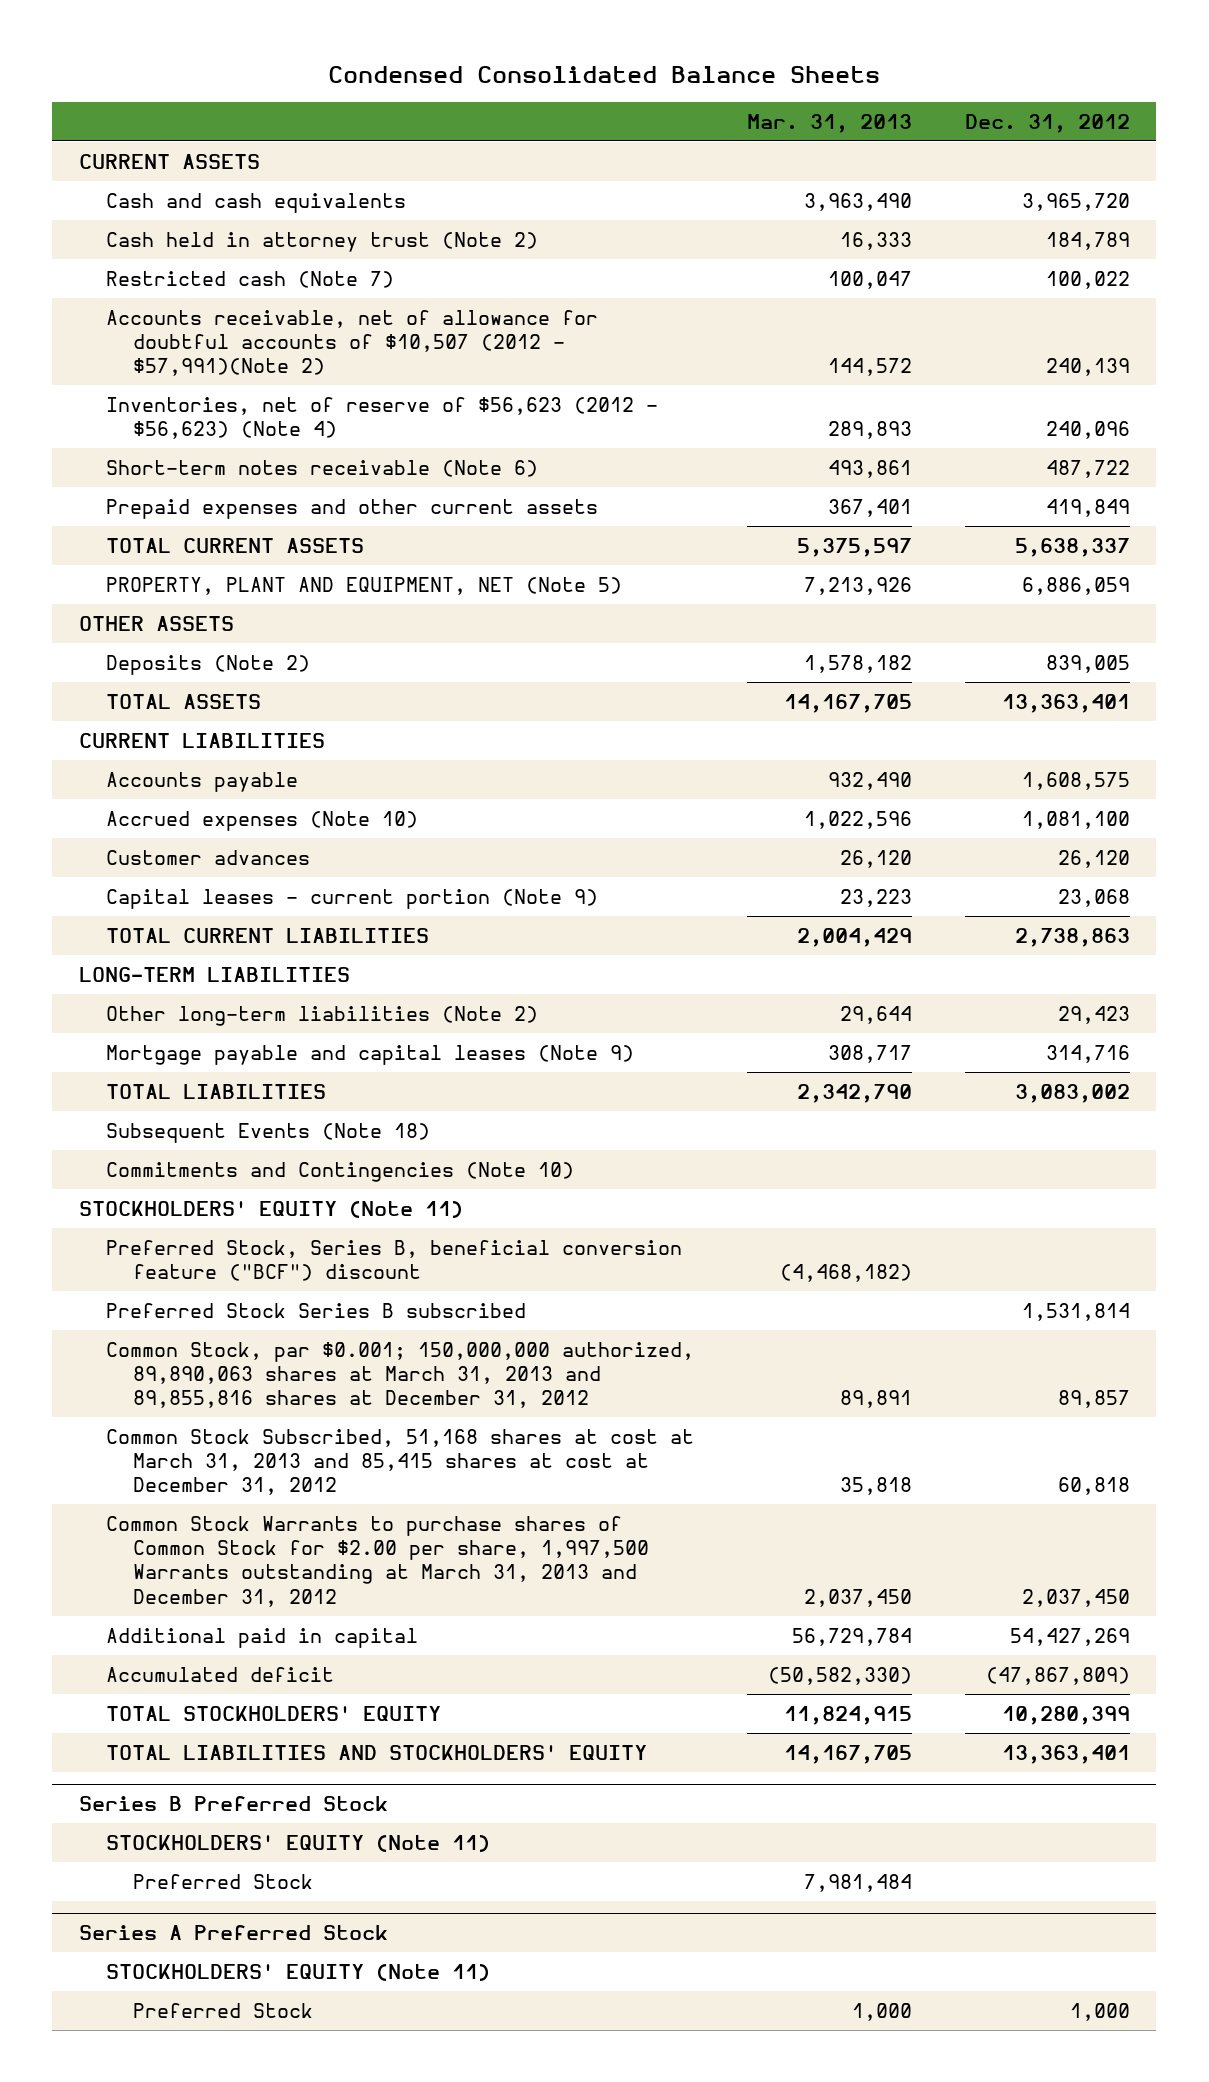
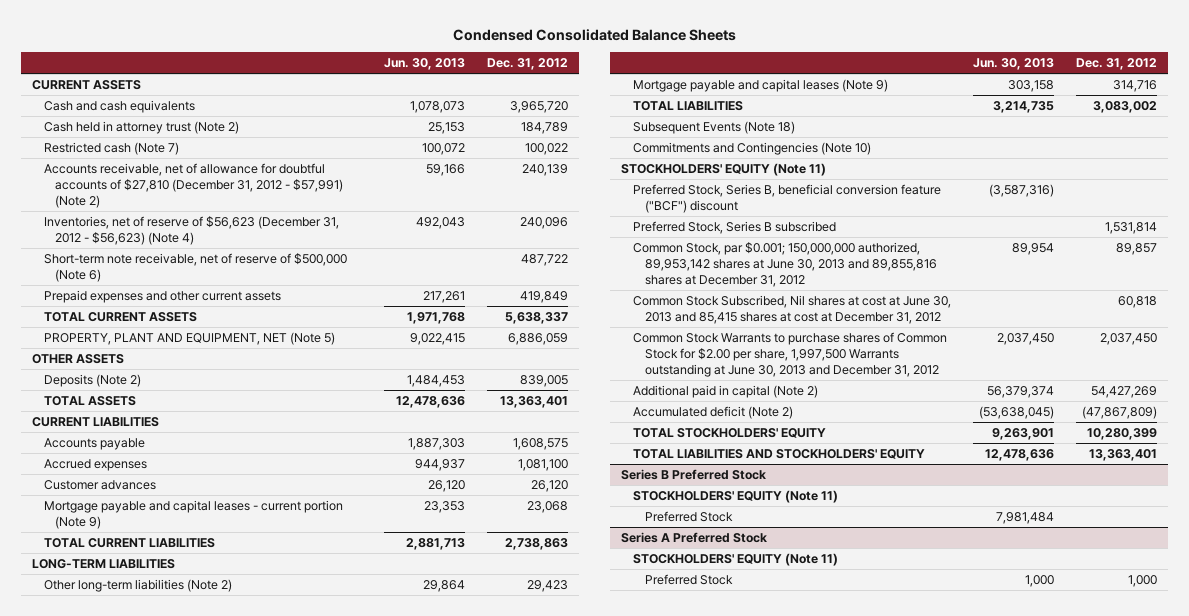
[746,113,912,133] Mar. 31, 2013 -> none
none -> [383,58,465,71] Jun. 30, 2013
[105,309,598,377] Accounts receivable, net of allowance for doubtful accounts of $10,507 (2012 - $57,991)(Note 2) -> [43,162,344,208] Accounts receivable, net of allowance for doubtful accounts of $27,810 (December 31, 2012 - $57,991) (Note 2)
[105,396,658,440] Inventories, net of reserve of $56,623 (2012 - $56,623) (Note 4) -> [43,215,339,245] Inventories, net of reserve of $56,623 (December 31, 2012 - $56,623) (Note 4)
[105,459,538,477] Short-term notes receivable (Note 6) -> [43,252,347,282] Short-term note receivable, net of reserve of $500,000 (Note 6)
[105,810,418,831] Accrued expenses (Note 10) -> [43,458,147,471] Accrued expenses
[105,888,598,909] Capital leases - current portion (Note 9) -> [43,499,343,529] Mortgage payable and capital leases - current portion (Note 9)
[105,1302,526,1318] Preferred Stock Series B subscribed -> [632,220,836,234] Preferred Stock, Series B subscribed
[105,1341,694,1409] Common Stock, par $0.001; 150,000,000 authorized, 89,890,063 shares at March 31, 2013 and 89,855,816 shares at December 31, 2012 -> [632,241,937,287] Common Stock, par $0.001; 150,000,000 authorized, 89,953,142 shares at June 30, 2013 and 89,855,816 shares at December 31, 2012
[105,1428,694,1496] Common Stock Subscribed, 51,168 shares at cost at March 31, 2013 and 85,415 shares at cost at December 31, 2012 -> [632,294,951,324] Common Stock Subscribed, Nil shares at cost at June 30, 2013 and 85,415 shares at cost at December 31, 2012
[105,1515,649,1607] Common Stock Warrants to purchase shares of Common Stock for $2.00 per share, 1,997,500 Warrants outstanding at March 31, 2013 and December 31, 2012 -> [632,331,947,377] Common Stock Warrants to purchase shares of Common Stock for $2.00 per share, 1,997,500 Warrants outstanding at June 30, 2013 and December 31, 2012
[105,1627,418,1648] Additional paid in capital -> [632,384,818,398] Additional paid in capital (Note 2)
[105,1666,334,1682] Accumulated deficit -> [632,405,793,419] Accumulated deficit (Note 2)

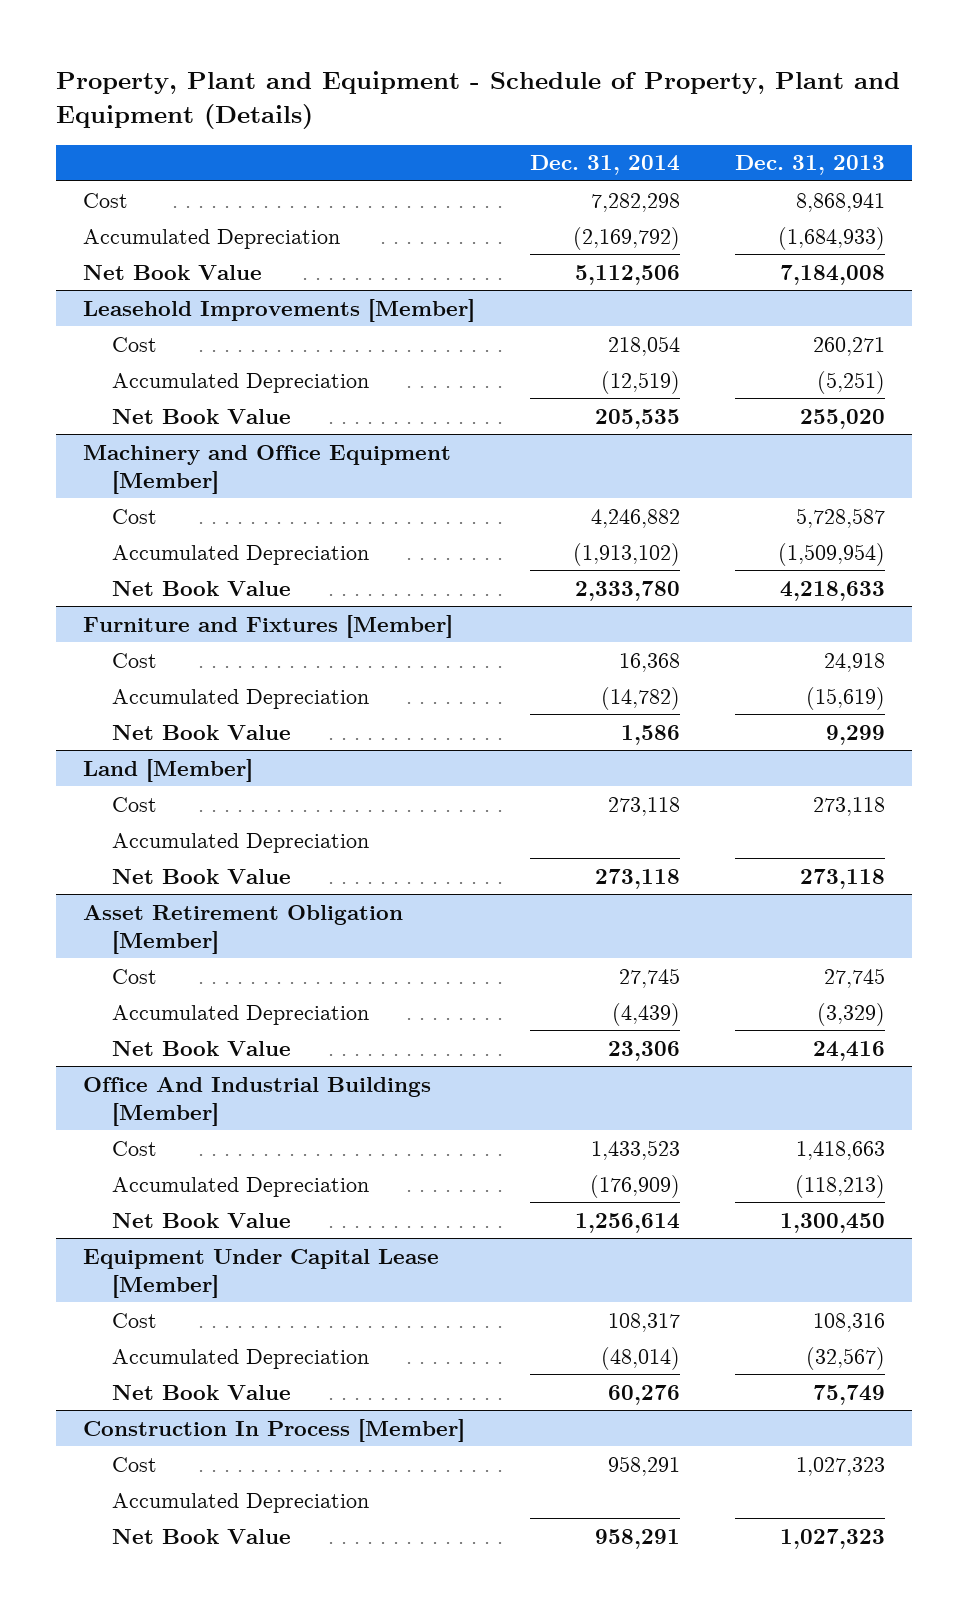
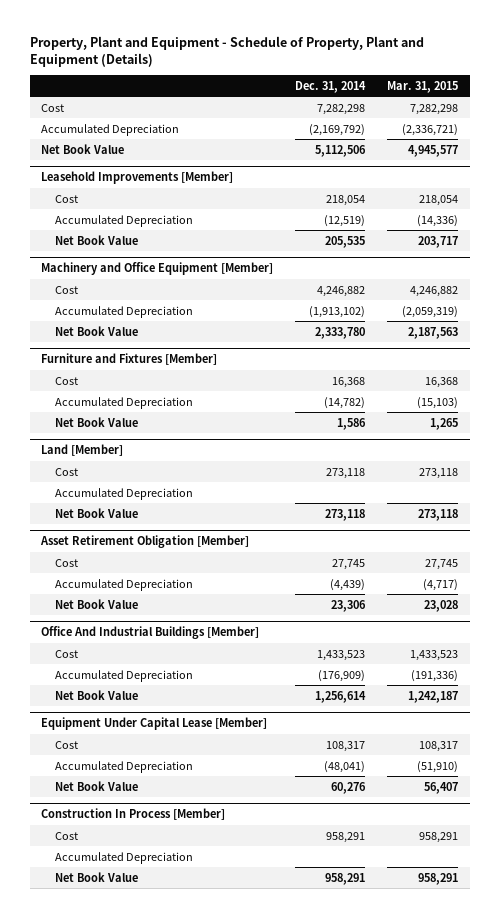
[734,155,885,176] Dec. 31, 2013 -> none
none -> [387,80,459,93] Mar. 31, 2015
[600,1346,680,1370] (48,014) -> [324,760,366,773] (48,041)

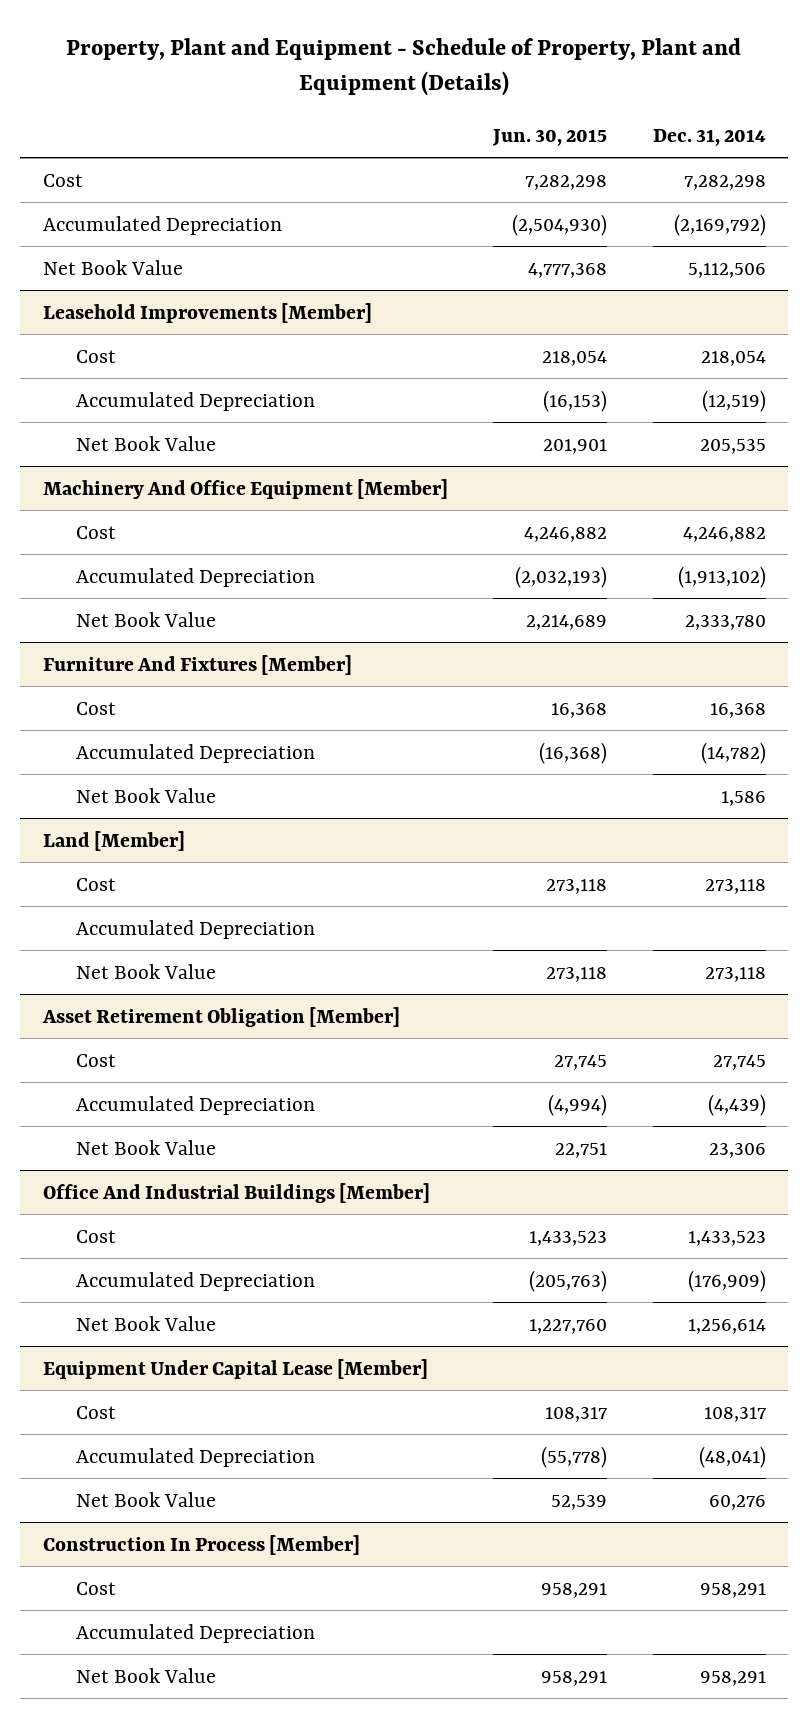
[387,80,459,93] Mar. 31, 2015 -> none
none -> [492,128,608,146] Jun. 30, 2015
[41,262,274,276] Machinery and Office Equipment [Member] -> [43,478,449,499] Machinery And Office Equipment [Member]
[41,353,218,366] Furniture and Fixtures [Member] -> [43,654,353,675] Furniture And Fixtures [Member]

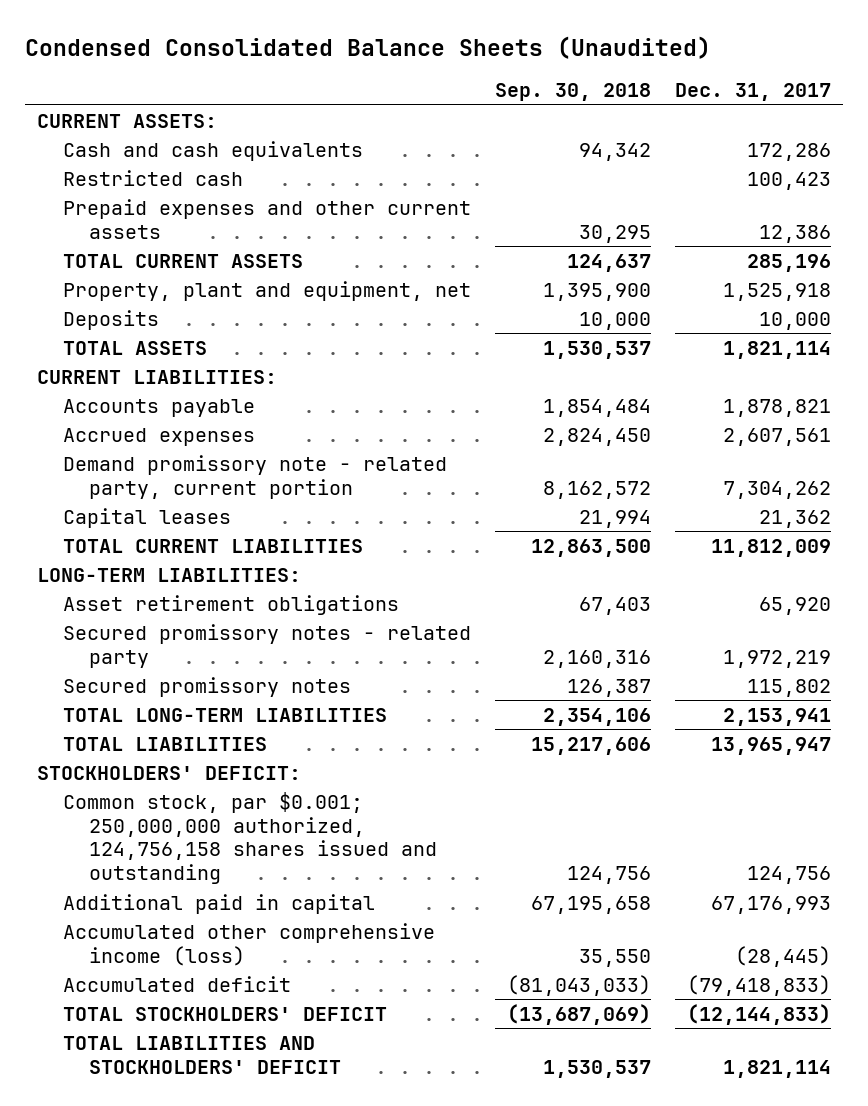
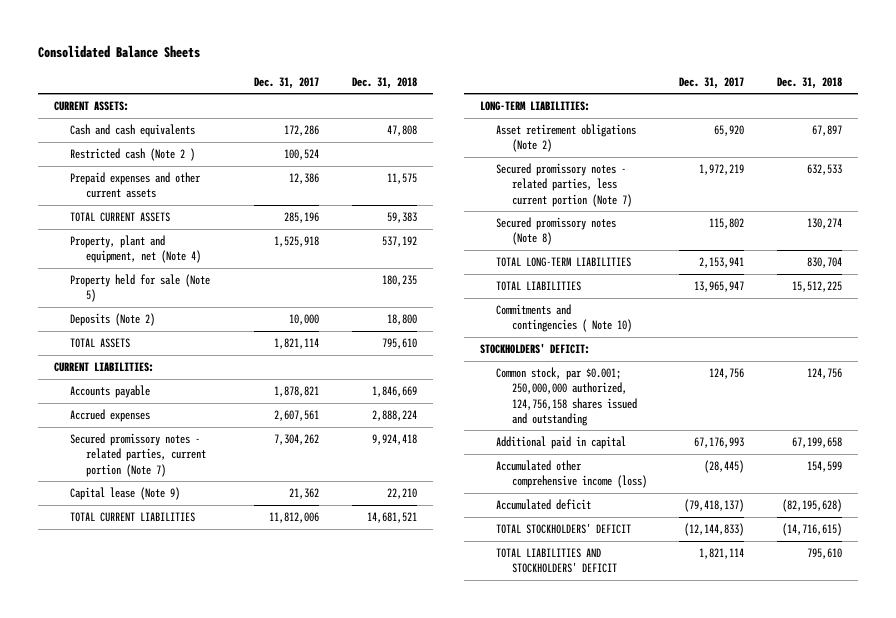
[25,35,712,59] Condensed Consolidated Balance Sheets (Unaudited) -> [38,45,201,59] Consolidated Balance Sheets
[495,83,652,102] Sep. 30, 2018 -> none
none -> [351,76,417,89] Dec. 31, 2018
[63,169,244,186] Restricted cash -> [70,148,196,162] Restricted cash (Note 2 )
[747,171,832,190] 100,423 -> [283,149,319,161] 100,524
[63,280,472,301] Property, plant and equipment, net -> [70,235,202,264] Property, plant and equipment, net (Note 4)
none -> [70,274,211,303] Property held for sale (Note 5)
[63,309,160,330] Deposits -> [70,313,156,327] Deposits (Note 2)
[63,454,448,499] Demand promissory note - related party, current portion -> [70,433,207,477] Secured promissory notes - related parties, current portion (Note 7)
[63,507,232,528] Capital leases -> [70,487,181,501] Capital lease (Note 9)
[711,538,832,557] 11,812,009 -> [268,512,319,524] 11,812,006
[63,676,352,697] Secured promissory notes -> none
[63,594,400,615] Asset retirement obligations -> [495,124,636,153] Asset retirement obligations (Note 2)
none -> [495,163,632,207] Secured promissory notes - related parties, less current portion (Note 7)
[63,623,472,668] Secured promissory notes - related party -> [495,217,616,246] Secured promissory notes (Note 8)
[723,649,832,668] 1,972,219 -> [709,218,745,230] 115,802
none -> [495,304,632,333] Commitments and contingencies ( Note 10)
[687,974,832,996] (79,418,833) -> [684,499,745,513] (79,418,137)

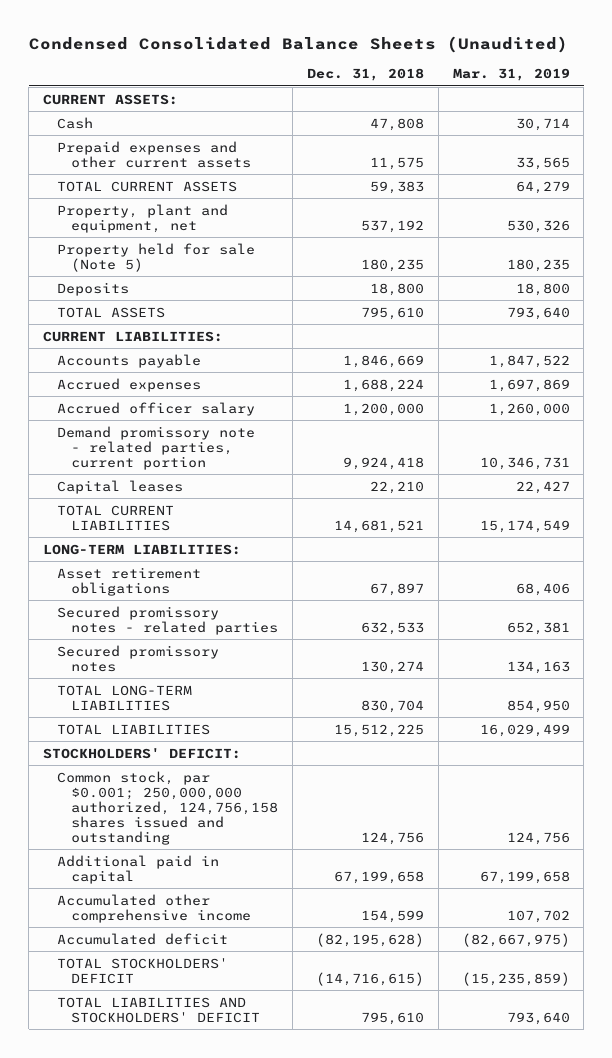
[38,45,201,59] Consolidated Balance Sheets -> [28,35,568,53] Condensed Consolidated Balance Sheets (Unaudited)
[253,76,319,89] Dec. 31, 2017 -> none
none -> [452,68,570,82] Mar. 31, 2019
[70,148,196,162] Restricted cash (Note 2 ) -> none
[70,124,196,138] Cash and cash equivalents -> [57,116,94,129] Cash
[70,235,202,264] Property, plant and equipment, net (Note 4) -> [57,203,229,233] Property, plant and equipment, net
[70,313,156,327] Deposits (Note 2) -> [57,281,130,296] Deposits
[371,410,417,422] 2,888,224 -> [342,378,424,392] 1,688,224
none -> [57,401,256,416] Accrued officer salary
[70,433,207,477] Secured promissory notes - related parties, current portion (Note 7) -> [57,425,256,470] Demand promissory note - related parties, current portion
[70,487,181,501] Capital lease (Note 9) -> [57,479,184,494] Capital leases
[495,124,636,153] Asset retirement obligations (Note 2) -> [57,566,202,596] Asset retirement obligations
[495,163,632,207] Secured promissory notes - related parties, less current portion (Note 7) -> [57,605,279,635] Secured promissory notes - related parties
[495,217,616,246] Secured promissory notes (Note 8) -> [57,644,220,672] Secured promissory notes
[495,304,632,333] Commitments and contingencies ( Note 10) -> none
[495,460,647,489] Accumulated other comprehensive income (loss) -> [57,893,252,923] Accumulated other comprehensive income

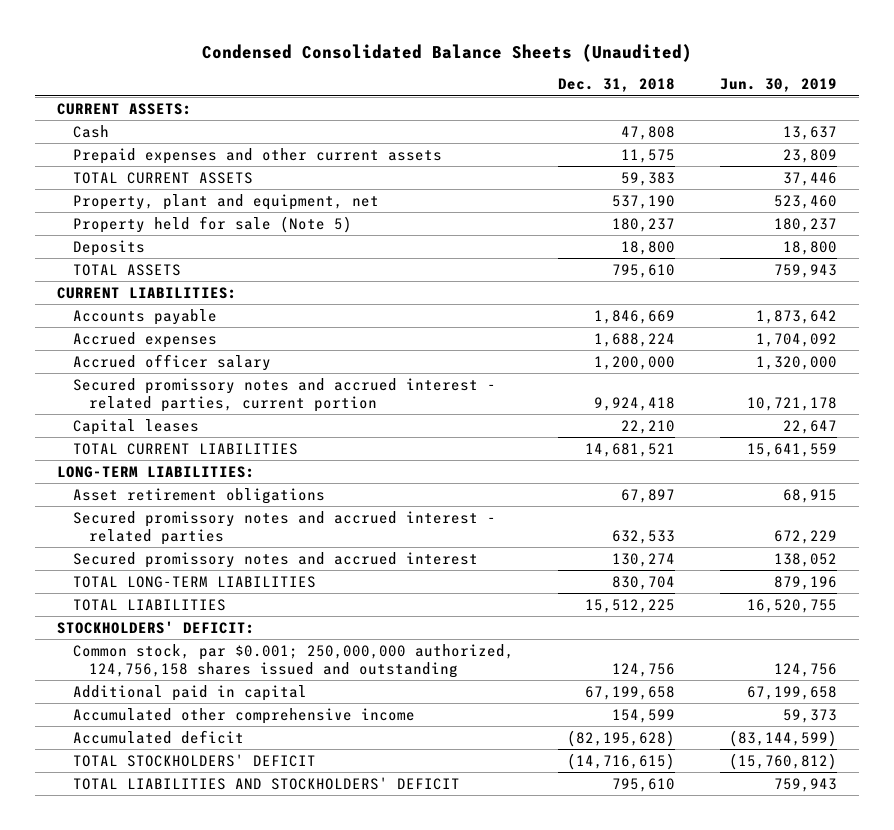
[452,68,570,82] Mar. 31, 2019 -> none
none -> [719,78,837,93] Jun. 30, 2019
[360,219,424,233] 537,192 -> [612,194,676,209] 537,190
[360,258,424,272] 180,235 -> [612,217,676,232] 180,237
[57,425,256,470] Demand promissory note - related parties, current portion -> [73,377,497,413] Secured promissory notes and accrued interest - related parties, current portion
[57,605,279,635] Secured promissory notes - related parties -> [73,510,497,546] Secured promissory notes and accrued interest - related parties
[57,644,220,672] Secured promissory notes -> [73,551,479,568] Secured promissory notes and accrued interest

